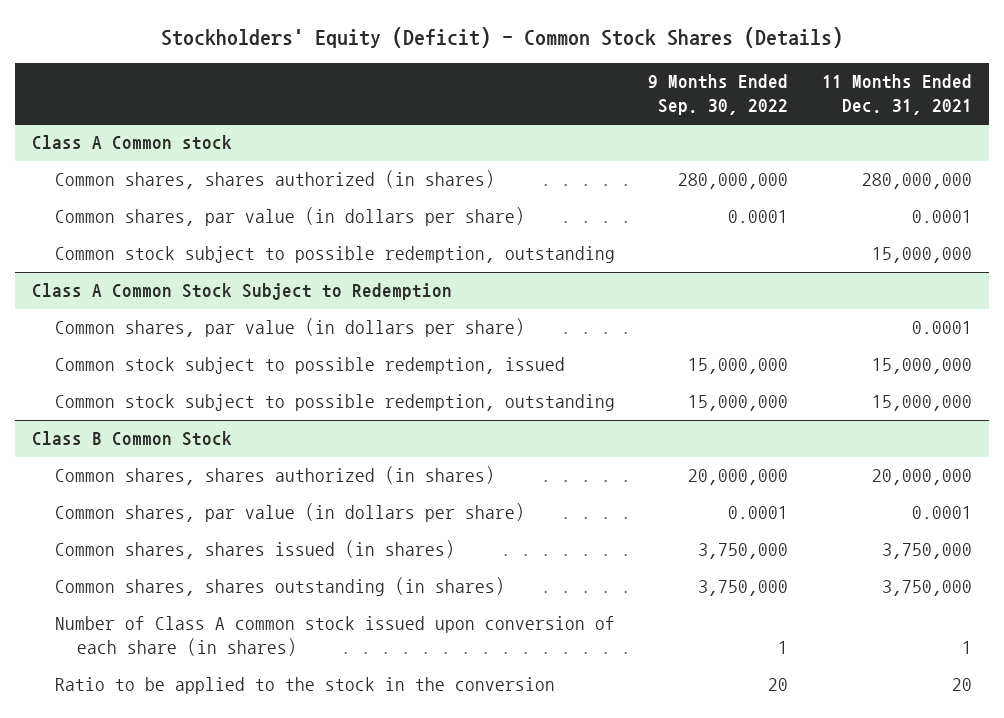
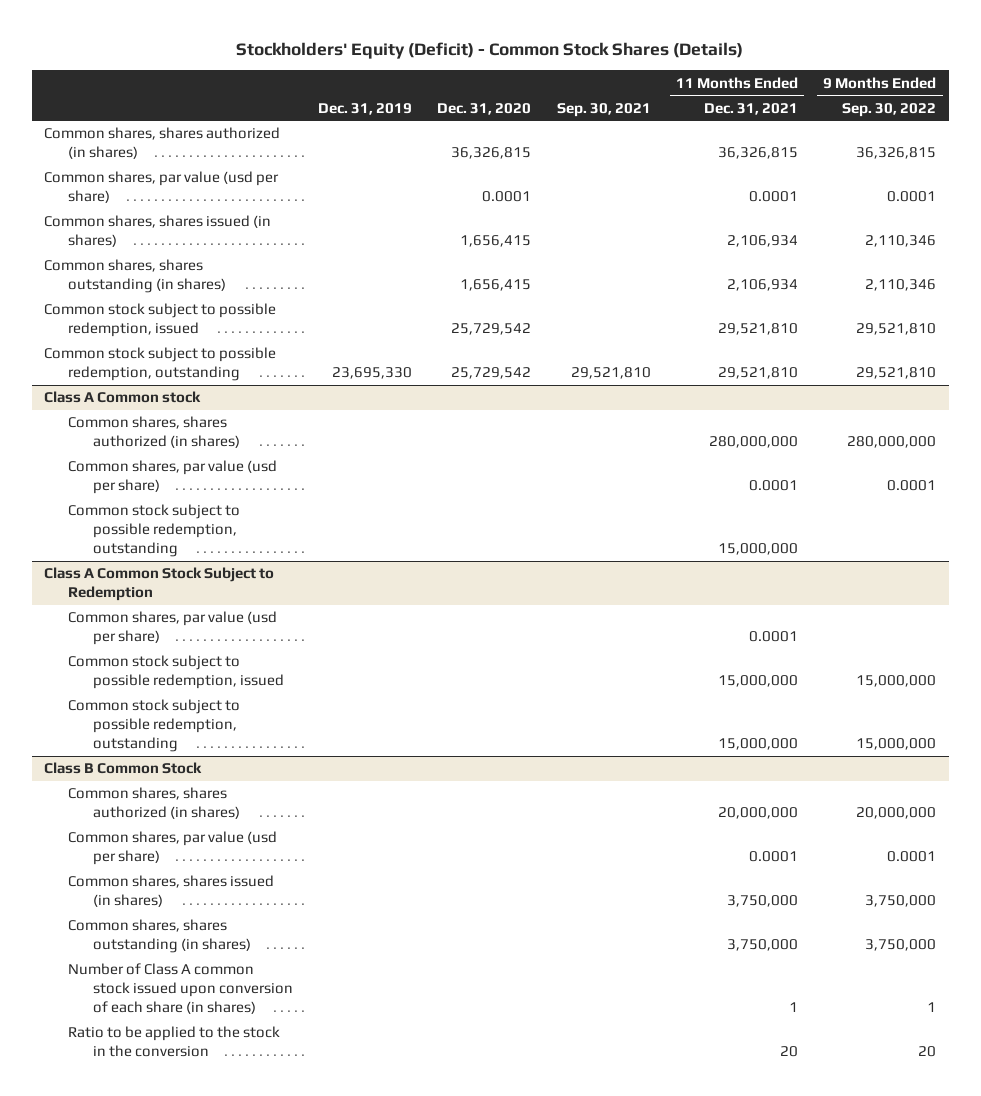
none -> [317,102,412,115] Dec. 31, 2019
none -> [437,102,532,115] Dec. 31, 2020
none -> [556,102,651,117] Sep. 30, 2021
none -> [44,127,281,160] Common shares, shares authorized (in shares)
none -> [44,171,280,204] Common shares, par value (usd per share)
none -> [44,215,272,248] Common shares, shares issued (in shares)
none -> [44,259,227,294] Common shares, shares outstanding (in shares)
none -> [44,303,277,338] Common stock subject to possible redemption, issued
none -> [44,347,277,382] Common stock subject to possible redemption, outstanding
[54,207,525,227] Common shares, par value (in dollars per share) -> [68,460,278,495] Common shares, par value (usd per share)
[54,318,525,338] Common shares, par value (in dollars per share) -> [68,611,278,646] Common shares, par value (usd per share)
[54,503,525,523] Common shares, par value (in dollars per share) -> [68,831,278,866] Common shares, par value (usd per share)

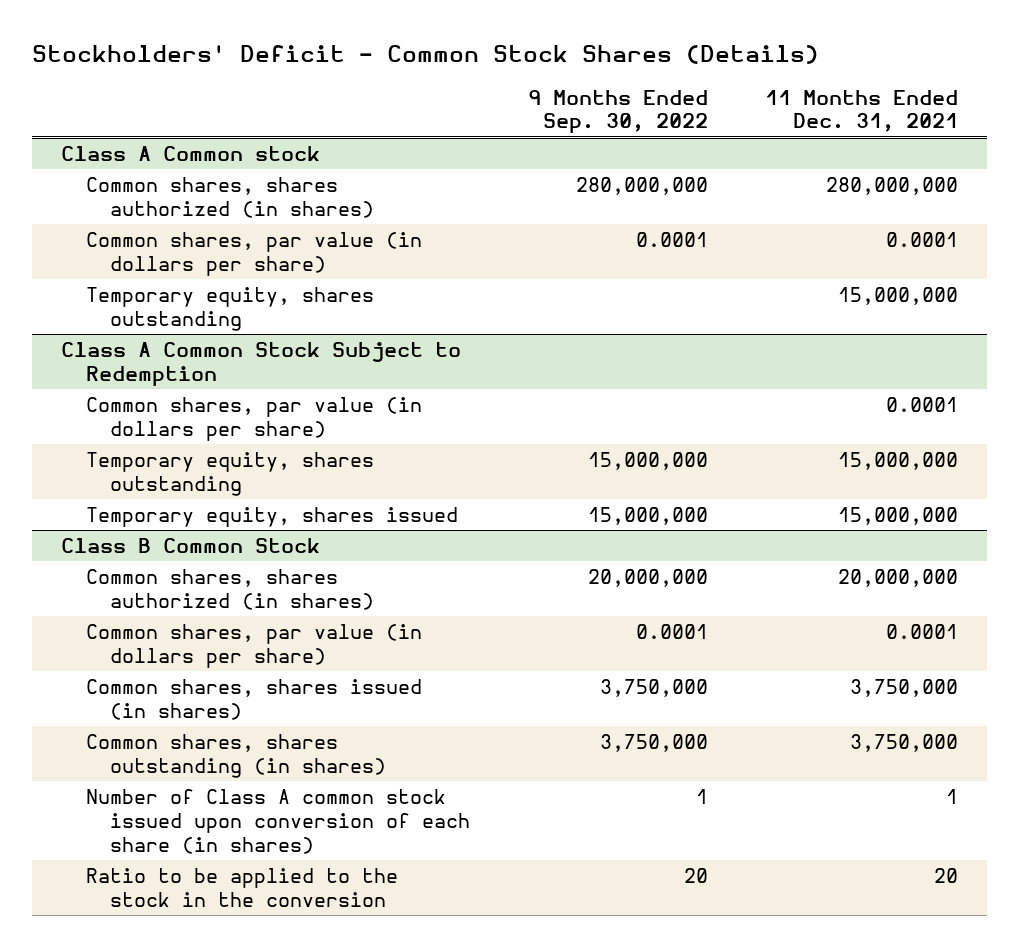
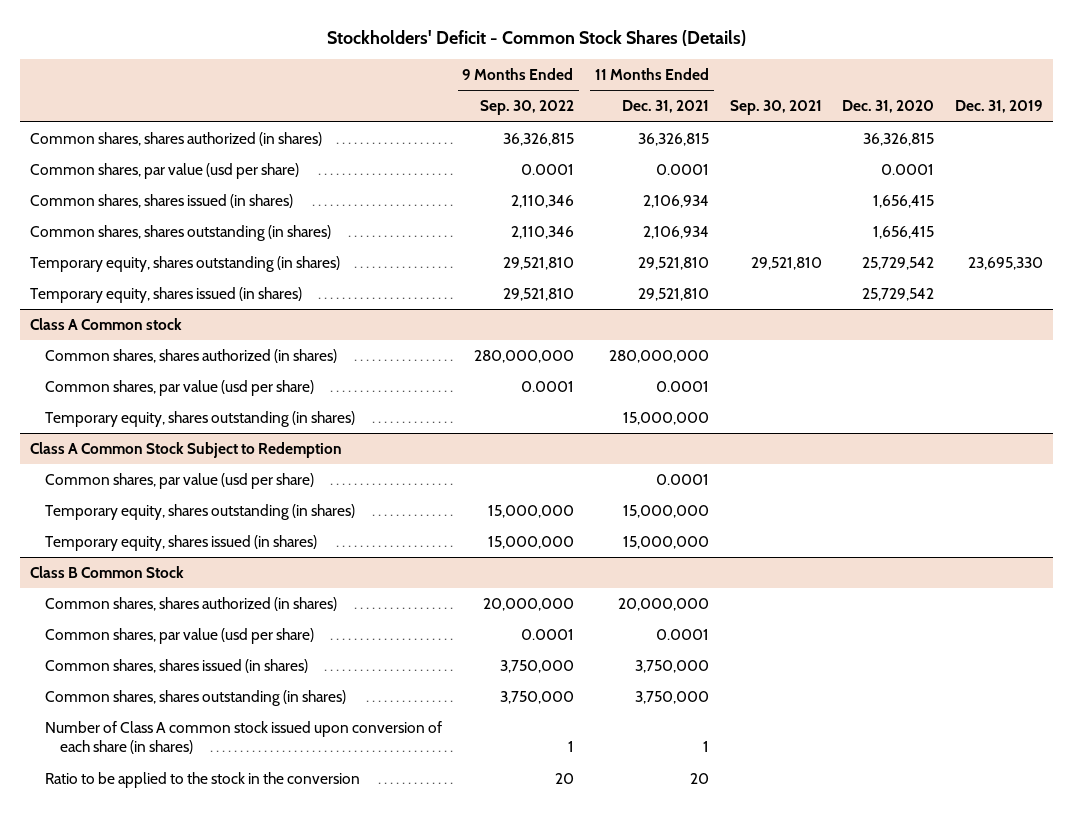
none -> [729,100,822,116] Sep. 30, 2021
none -> [842,100,935,114] Dec. 31, 2020
none -> [955,100,1044,114] Dec. 31, 2019
none -> [30,132,323,147] Common shares, shares authorized (in shares)
none -> [30,163,300,180] Common shares, par value (usd per share)
none -> [30,194,294,209] Common shares, shares issued (in shares)
none -> [30,225,332,242] Common shares, shares outstanding (in shares)
none -> [30,256,341,273] Temporary equity, shares outstanding (in shares)
none -> [30,287,303,304] Temporary equity, shares issued (in shares)
[85,231,422,276] Common shares, par value (in dollars per share) -> [45,380,315,397] Common shares, par value (usd per share)
[85,286,374,331] Temporary equity, shares outstanding -> [45,411,356,428] Temporary equity, shares outstanding (in shares)
[85,396,422,441] Common shares, par value (in dollars per share) -> [45,473,315,490] Common shares, par value (usd per share)
[85,451,374,496] Temporary equity, shares outstanding -> [45,504,356,521] Temporary equity, shares outstanding (in shares)
[85,506,458,527] Temporary equity, shares issued -> [45,535,318,552] Temporary equity, shares issued (in shares)
[85,623,422,668] Common shares, par value (in dollars per share) -> [45,628,315,645] Common shares, par value (usd per share)

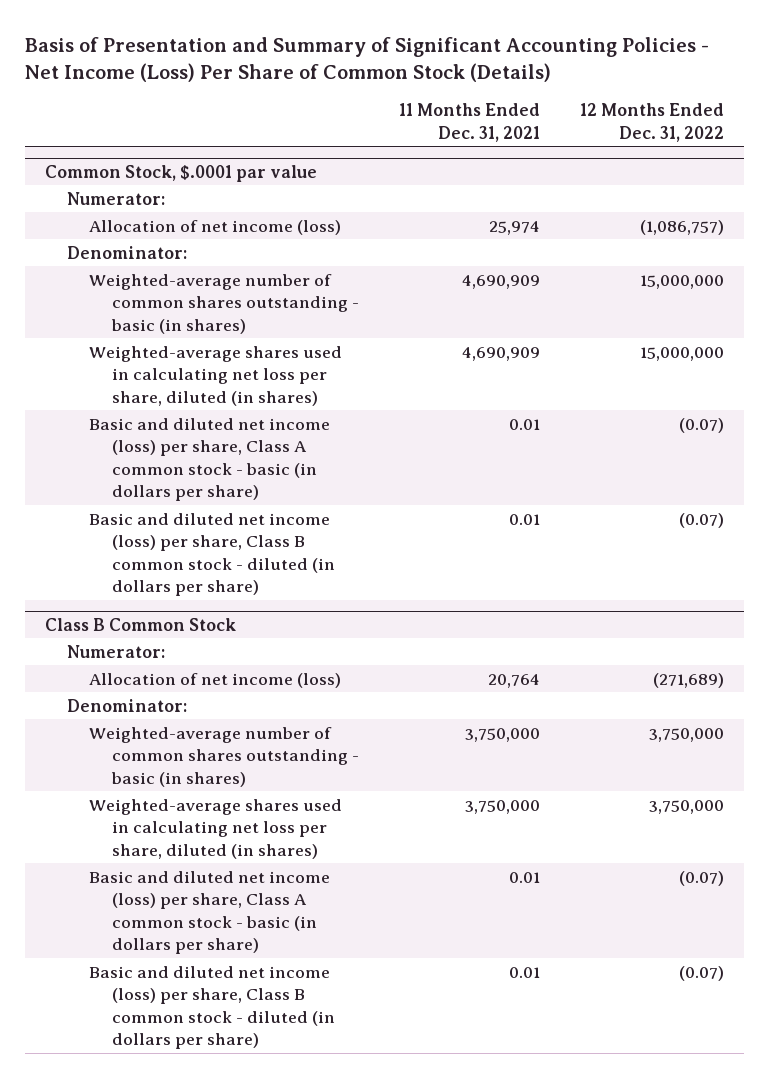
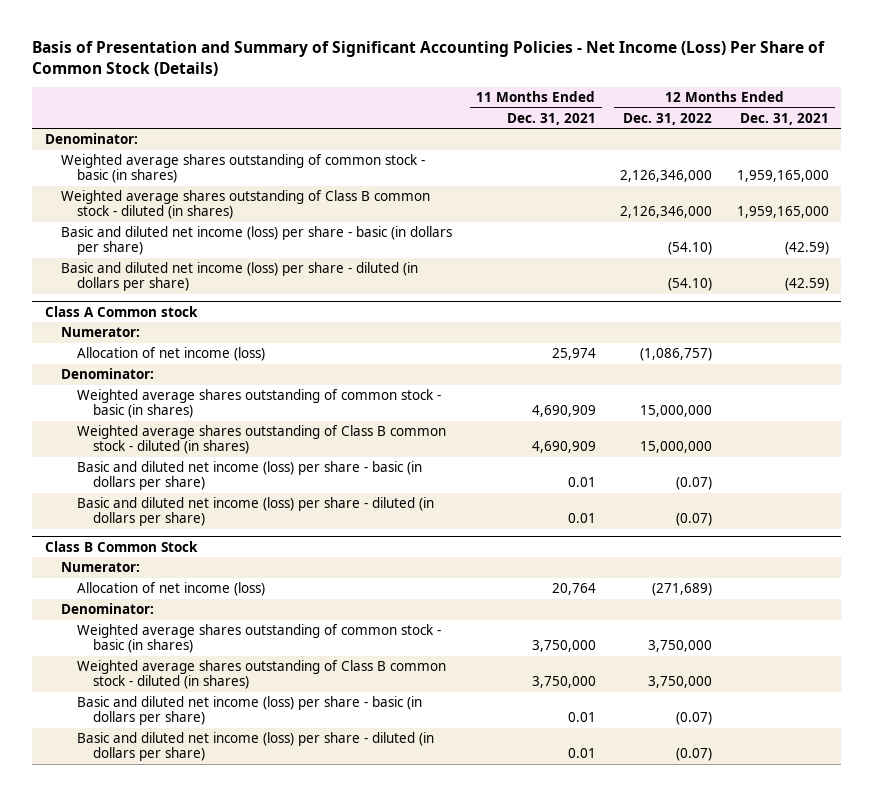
none -> [739,112,829,125] Dec. 31, 2021
none -> [44,133,138,145] Denominator:
none -> [60,154,425,184] Weighted average shares outstanding of common stock - basic (in shares)
none -> [60,190,430,220] Weighted average shares outstanding of Class B common stock - diluted (in shares)
none -> [60,226,452,256] Basic and diluted net income (loss) per share - basic (in dollars per share)
none -> [60,262,418,292] Basic and diluted net income (loss) per share - diluted (in dollars per share)
[44,164,317,182] Common Stock, $.0001 par value -> [44,305,198,317] Class A Common stock
[89,273,359,334] Weighted-average number of common shares outstanding - basic (in shares) -> [77,389,442,419] Weighted average shares outstanding of common stock - basic (in shares)
[89,345,343,406] Weighted-average shares used in calculating net loss per share, diluted (in shares) -> [77,425,447,455] Weighted average shares outstanding of Class B common stock - diluted (in shares)
[89,417,331,501] Basic and diluted net income (loss) per share, Class A common stock - basic (in dollars per share) -> [77,461,423,491] Basic and diluted net income (loss) per share - basic (in dollars per share)
[89,512,335,596] Basic and diluted net income (loss) per share, Class B common stock - diluted (in dollars per share) -> [77,497,435,527] Basic and diluted net income (loss) per share - diluted (in dollars per share)
[89,726,359,787] Weighted-average number of common shares outstanding - basic (in shares) -> [77,624,442,654] Weighted average shares outstanding of common stock - basic (in shares)
[89,798,343,859] Weighted-average shares used in calculating net loss per share, diluted (in shares) -> [77,660,447,690] Weighted average shares outstanding of Class B common stock - diluted (in shares)
[89,870,331,954] Basic and diluted net income (loss) per share, Class A common stock - basic (in dollars per share) -> [77,696,423,726] Basic and diluted net income (loss) per share - basic (in dollars per share)
[89,965,335,1049] Basic and diluted net income (loss) per share, Class B common stock - diluted (in dollars per share) -> [77,732,435,762] Basic and diluted net income (loss) per share - diluted (in dollars per share)

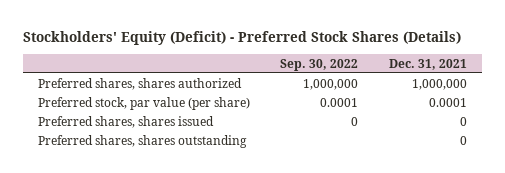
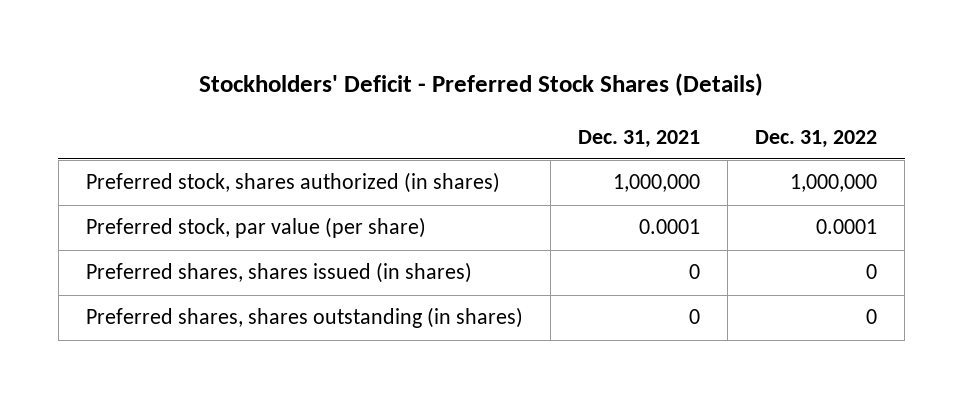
[23,30,462,45] Stockholders' Equity (Deficit) - Preferred Stock Shares (Details) -> [199,73,764,97] Stockholders' Deficit - Preferred Stock Shares (Details)
[280,58,359,71] Sep. 30, 2022 -> none
none -> [755,129,878,148] Dec. 31, 2022
[38,77,243,90] Preferred shares, shares authorized -> [85,172,500,194] Preferred stock, shares authorized (in shares)
[38,115,215,128] Preferred shares, shares issued -> [85,262,472,284] Preferred shares, shares issued (in shares)
[38,134,248,148] Preferred shares, shares outstanding -> [85,307,523,329] Preferred shares, shares outstanding (in shares)

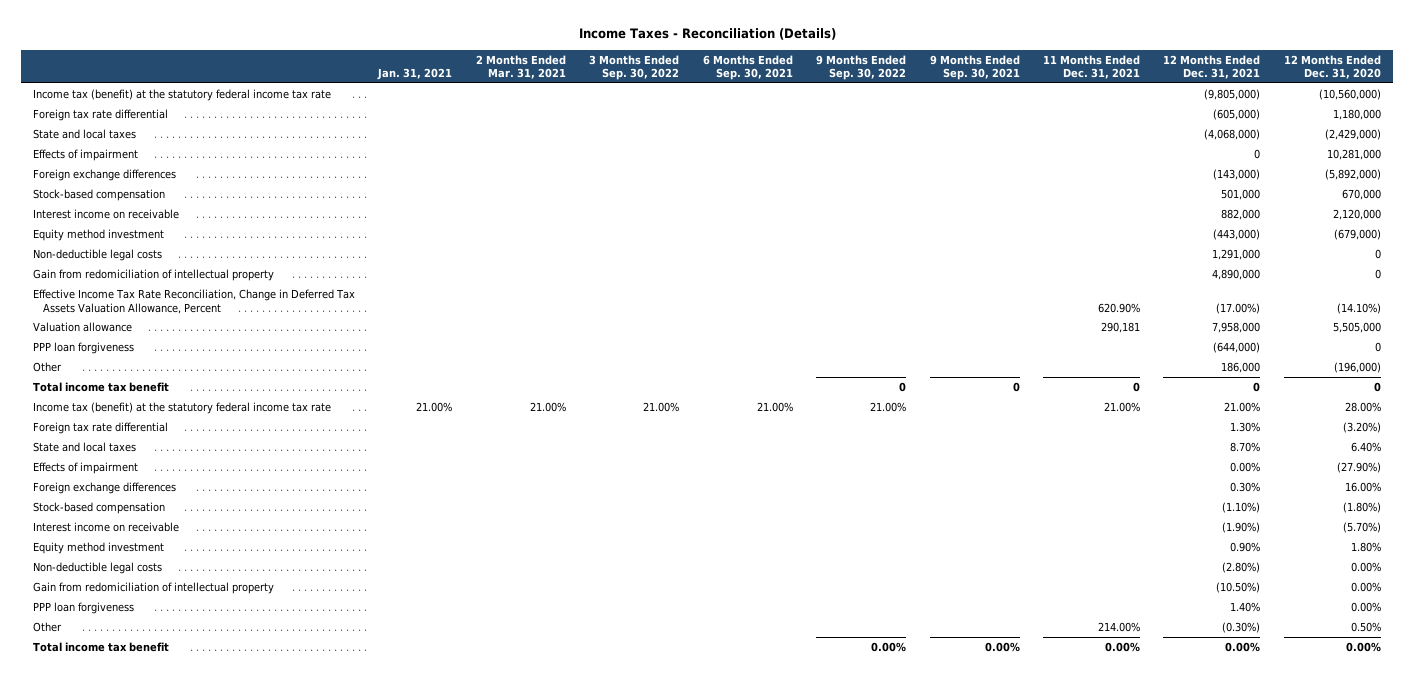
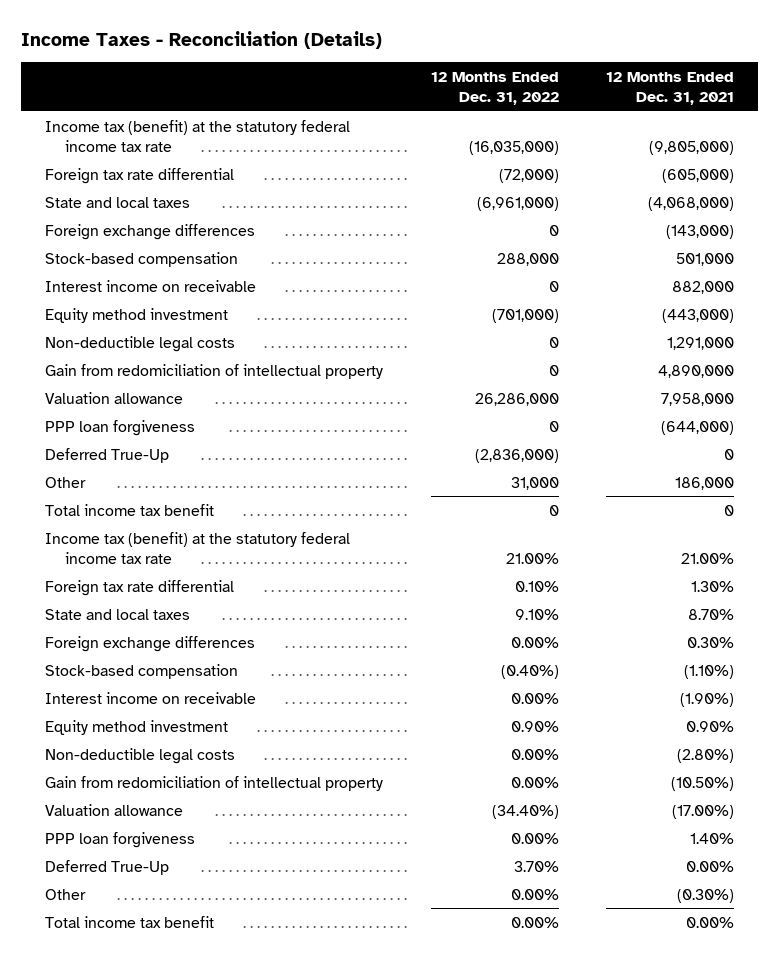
[377,68,453,81] Jan. 31, 2021 -> none
[475,54,566,80] 2 Months Ended Mar. 31, 2021 -> none
[589,54,680,81] 3 Months Ended Sep. 30, 2022 -> none
[702,54,793,81] 6 Months Ended Sep. 30, 2021 -> none
[816,54,907,81] 9 Months Ended Sep. 30, 2022 -> none
[929,54,1020,81] 9 Months Ended Sep. 30, 2021 -> none
[1043,54,1141,80] 11 Months Ended Dec. 31, 2021 -> none
[1283,54,1381,80] 12 Months Ended Dec. 31, 2020 -> none
none -> [430,72,559,106] 12 Months Ended Dec. 31, 2022
[32,148,138,161] Effects of impairment -> none
[32,288,355,314] Effective Income Tax Rate Reconciliation, Change in Deferred Tax Assets Valuation Allowance, Percent -> none
none -> [44,447,169,463] Deferred True-Up
[32,461,138,474] Effects of impairment -> none
none -> [44,803,183,816] Valuation allowance
none -> [44,859,169,875] Deferred True-Up

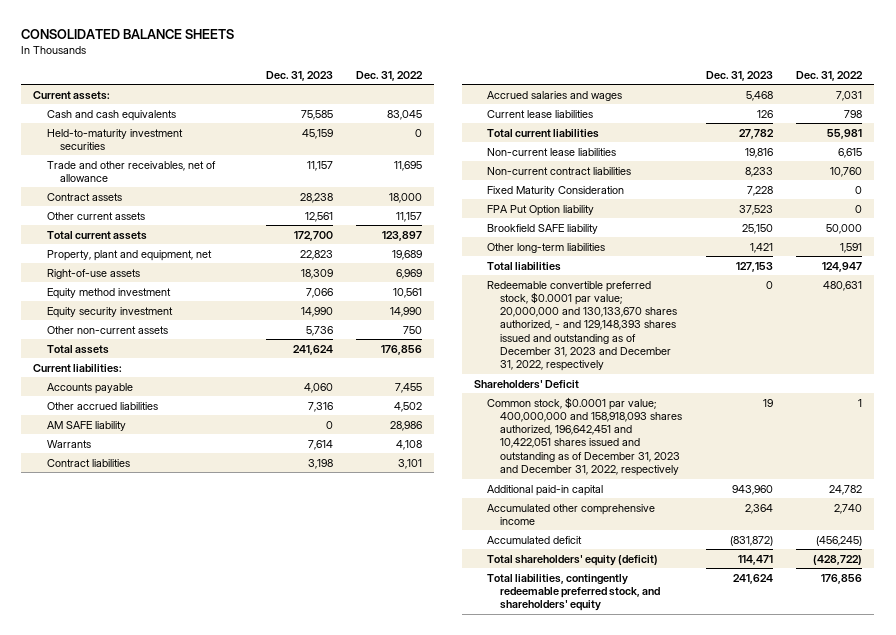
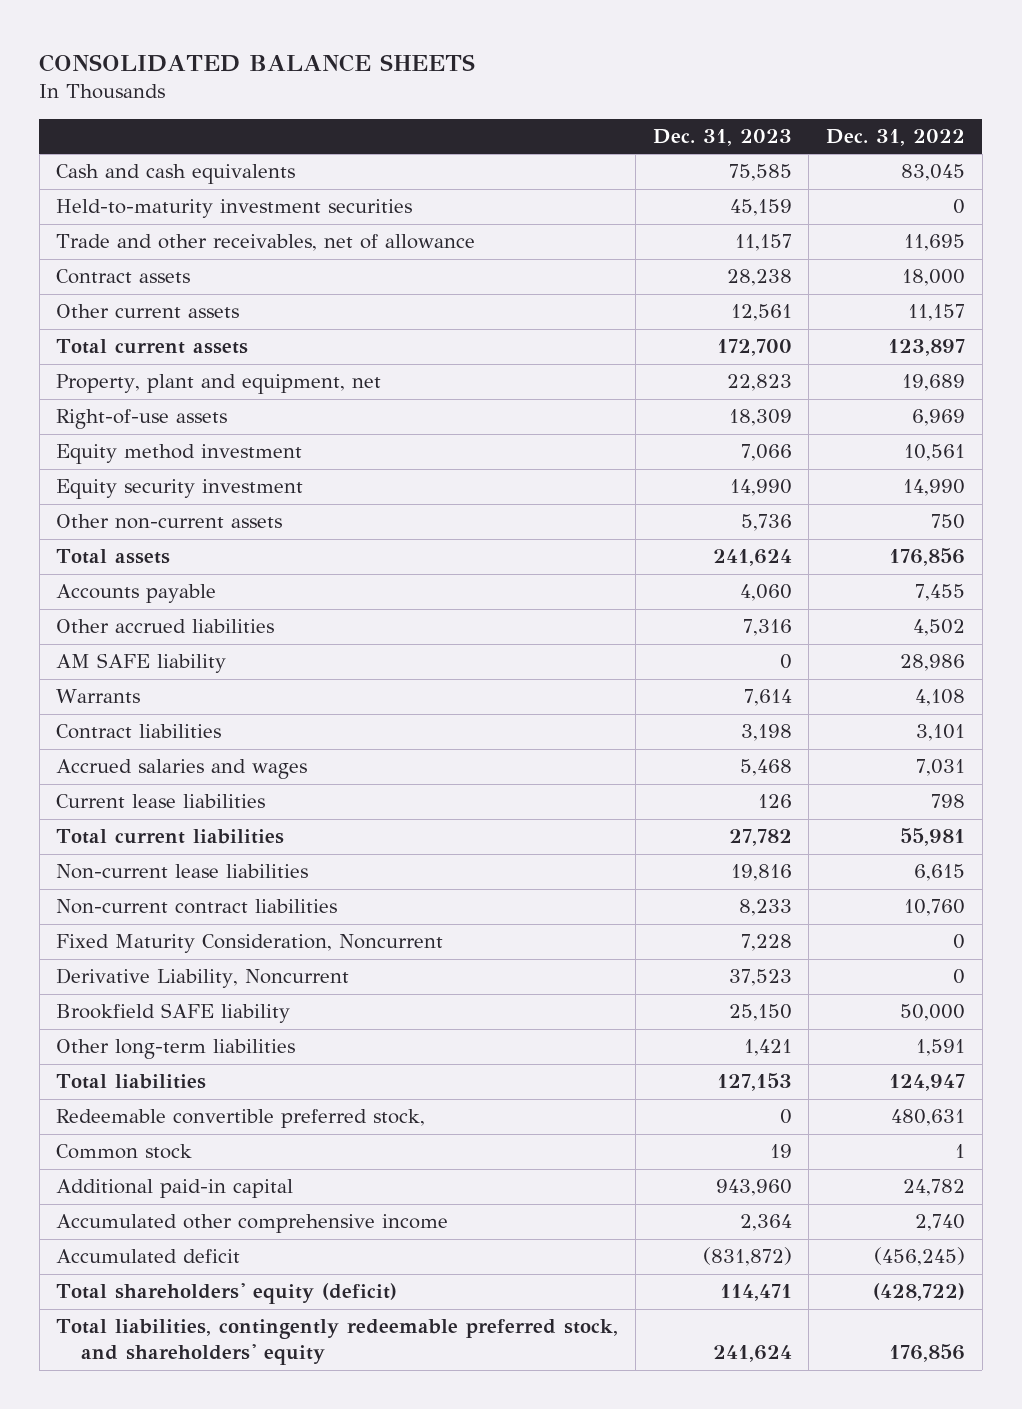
[33,90,111,100] Current assets: -> none
[33,363,123,373] Current liabilities: -> none
[486,185,624,196] Fixed Maturity Consideration -> [56,934,444,954] Fixed Maturity Consideration, Noncurrent
[486,204,594,216] FPA Put Option liability -> [56,968,350,989] Derivative Liability, Noncurrent
[473,379,579,389] Shareholders' Deficit -> none
[486,280,678,372] Redeemable convertible preferred stock, $0.0001 par value; 20,000,000 and 130,133,670 shares authorized, - and 129,148,393 shares issued and outstanding as of December 31, 2023 and December 31, 2022, respectively -> [56,1109,426,1129] Redeemable convertible preferred stock,
[486,396,683,476] Common stock, $0.0001 par value; 400,000,000 and 158,918,093 shares authorized, 196,642,451 and 10,422,051 shares issued and outstanding as of December 31, 2023 and December 31, 2022, respectively -> [56,1144,193,1160] Common stock

